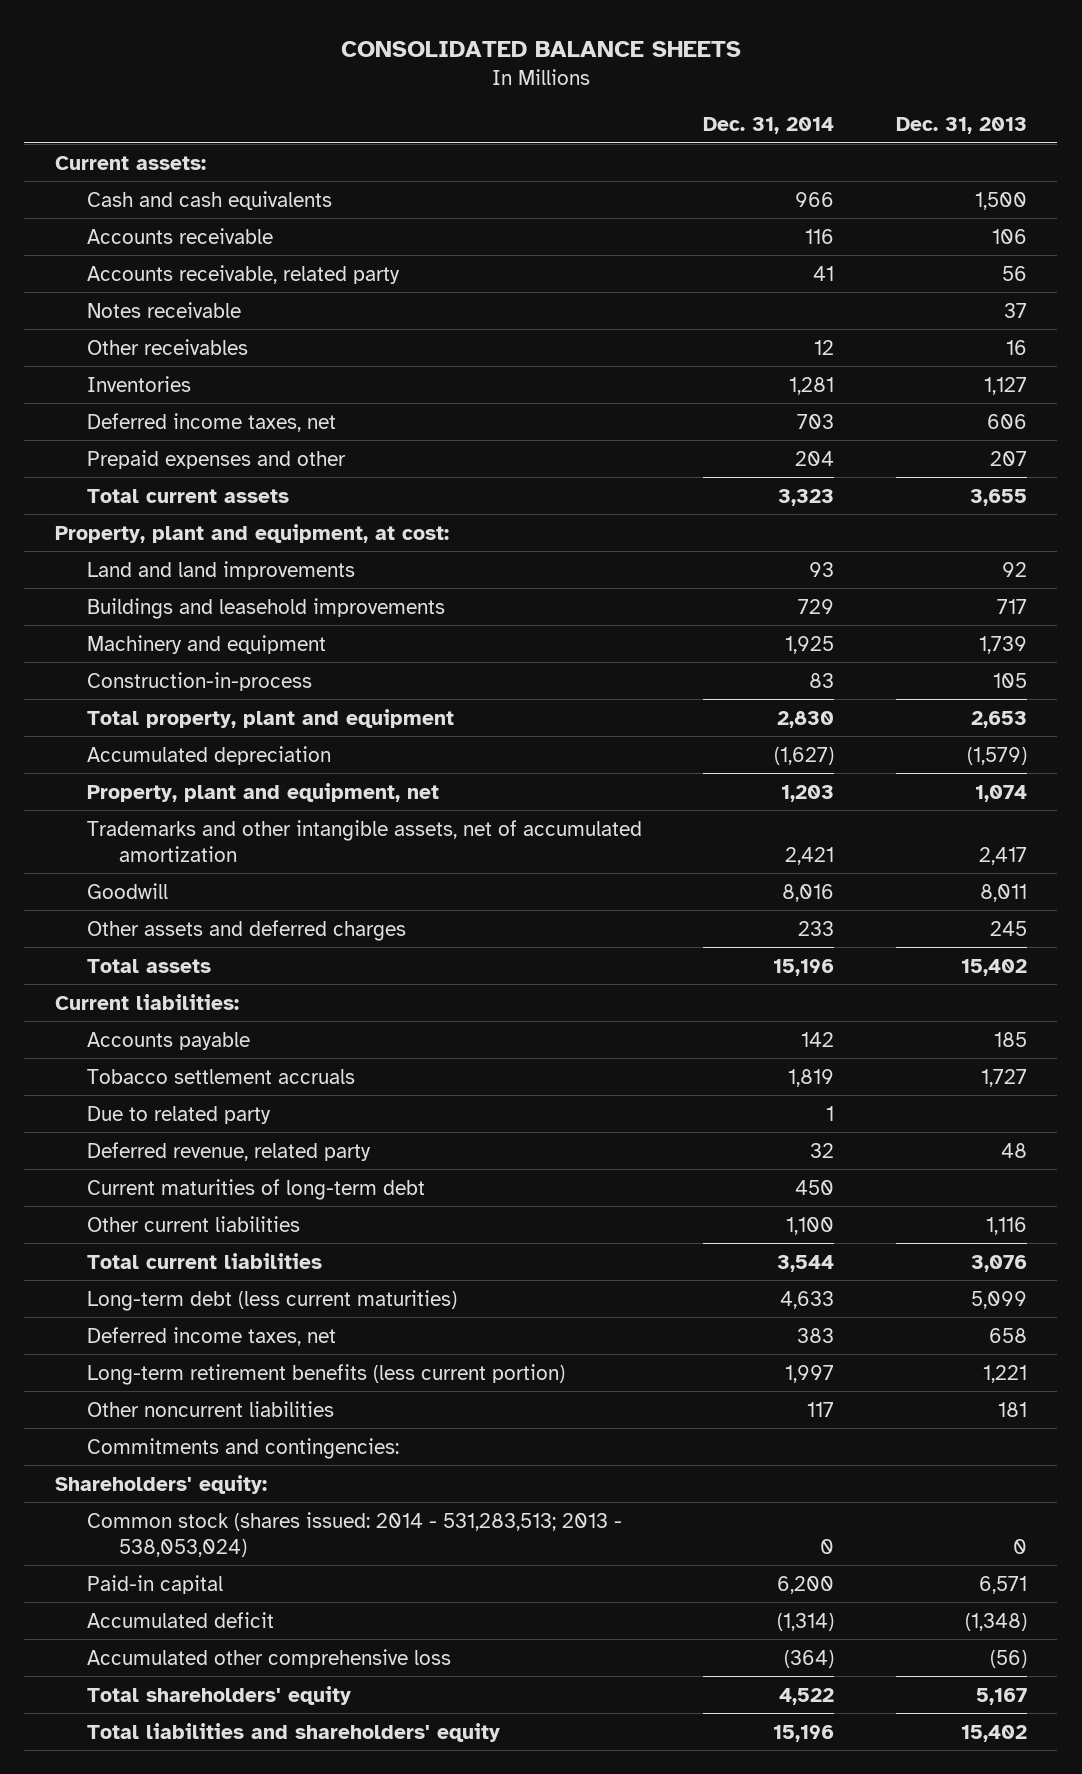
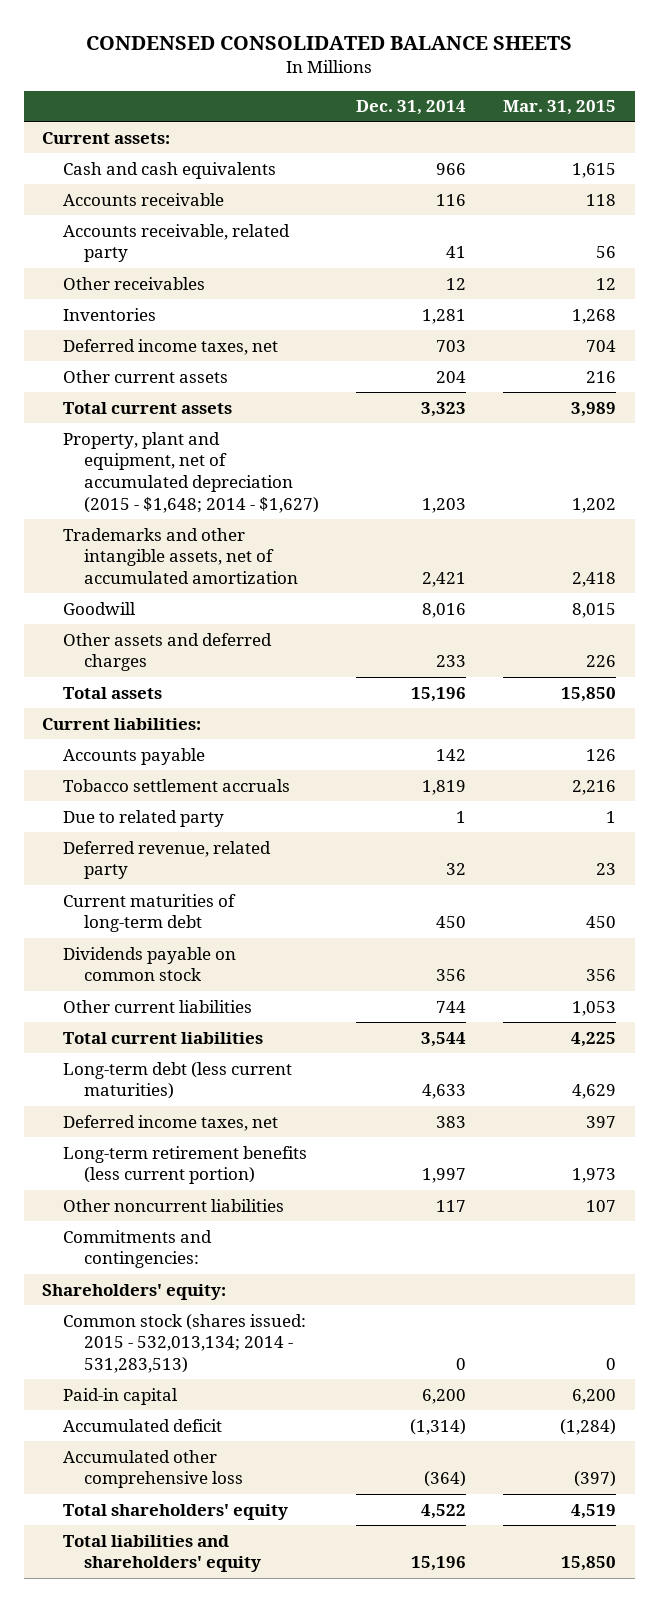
[340,40,741,57] CONSOLIDATED BALANCE SHEETS -> [86,36,573,51] CONDENSED CONSOLIDATED BALANCE SHEETS
[895,117,1027,135] Dec. 31, 2013 -> none
none -> [503,100,617,116] Mar. 31, 2015
[86,301,241,318] Notes receivable -> none
[86,449,346,469] Prepaid expenses and other -> none
none -> [62,369,228,383] Other current assets
[55,523,450,543] Property, plant and equipment, at cost: -> none
[86,560,355,580] Land and land improvements -> none
[86,597,445,619] Buildings and leasehold improvements -> none
[86,634,326,654] Machinery and equipment -> none
[86,671,312,691] Construction-in-process -> none
[86,708,454,728] Total property, plant and equipment -> none
[86,745,331,765] Accumulated depreciation -> none
[86,782,439,802] Property, plant and equipment, net -> [62,431,319,513] Property, plant and equipment, net of accumulated depreciation (2015 - $1,648; 2014 - $1,627)
none -> [62,946,236,982] Dividends payable on common stock
[786,1216,835,1235] 1,100 -> [435,1000,466,1013] 744
[86,1511,622,1557] Common stock (shares issued: 2014 - 531,283,513; 2013 - 538,053,024) -> [62,1313,306,1374] Common stock (shares issued: 2015 - 532,013,134; 2014 - 531,283,513)

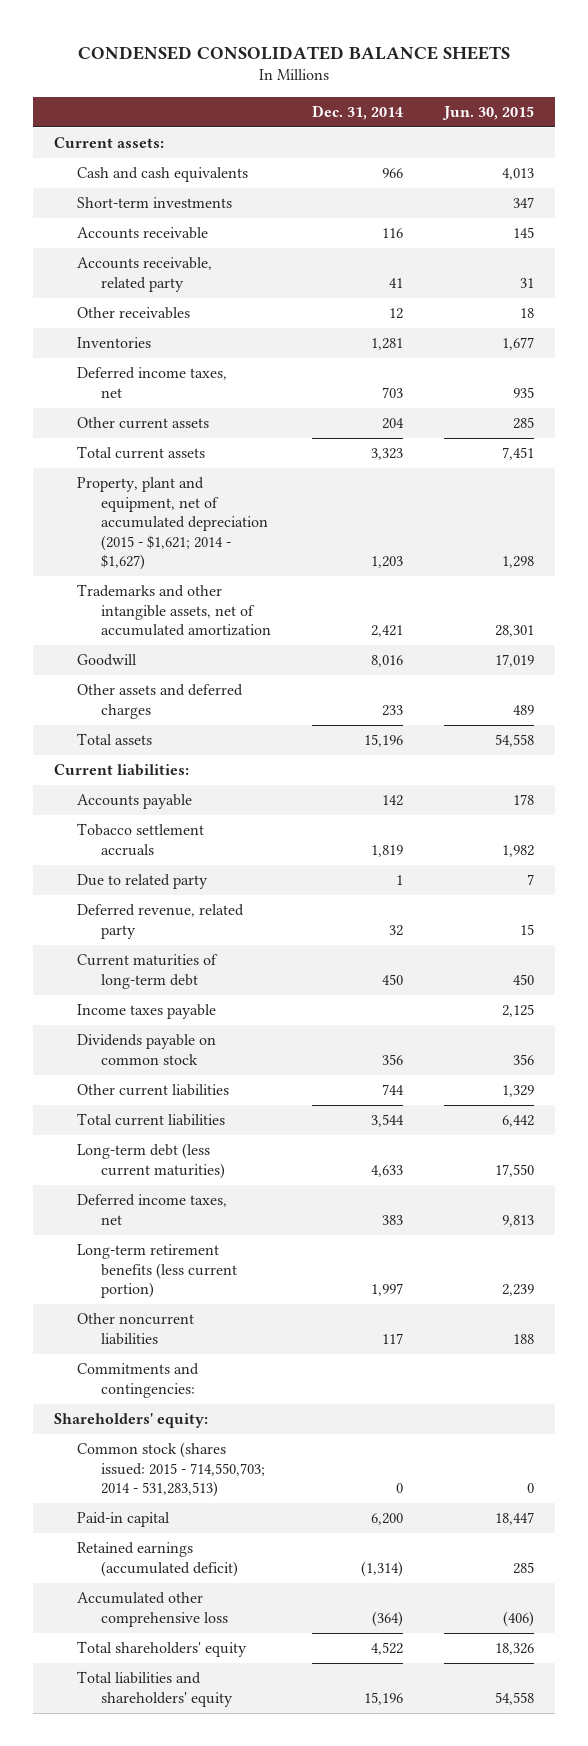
[503,100,617,116] Mar. 31, 2015 -> none
none -> [442,106,535,121] Jun. 30, 2015
none -> [77,197,233,209] Short-term investments
[62,431,319,513] Property, plant and equipment, net of accumulated depreciation (2015 - $1,648; 2014 - $1,627) -> [77,477,268,571] Property, plant and equipment, net of accumulated depreciation (2015 - $1,621; 2014 - $1,627)
none -> [77,1004,217,1020] Income taxes payable
[62,1313,306,1374] Common stock (shares issued: 2015 - 532,013,134; 2014 - 531,283,513) -> [77,1442,265,1498] Common stock (shares issued: 2015 - 714,550,703; 2014 - 531,283,513)
[62,1418,222,1432] Accumulated deficit -> [77,1542,238,1577] Retained earnings (accumulated deficit)

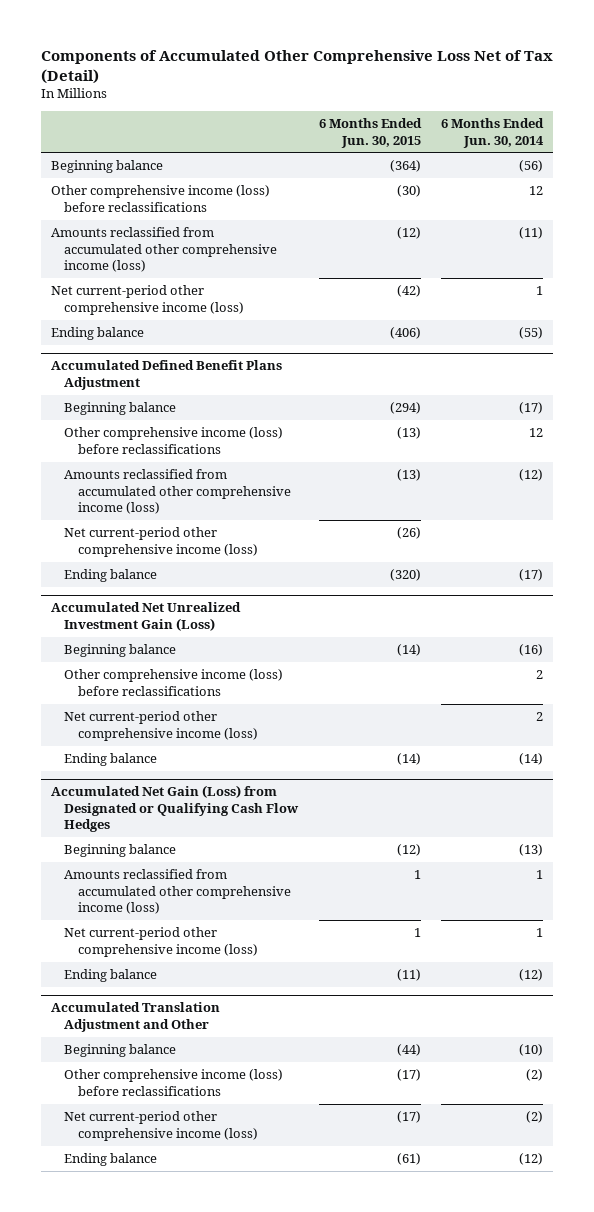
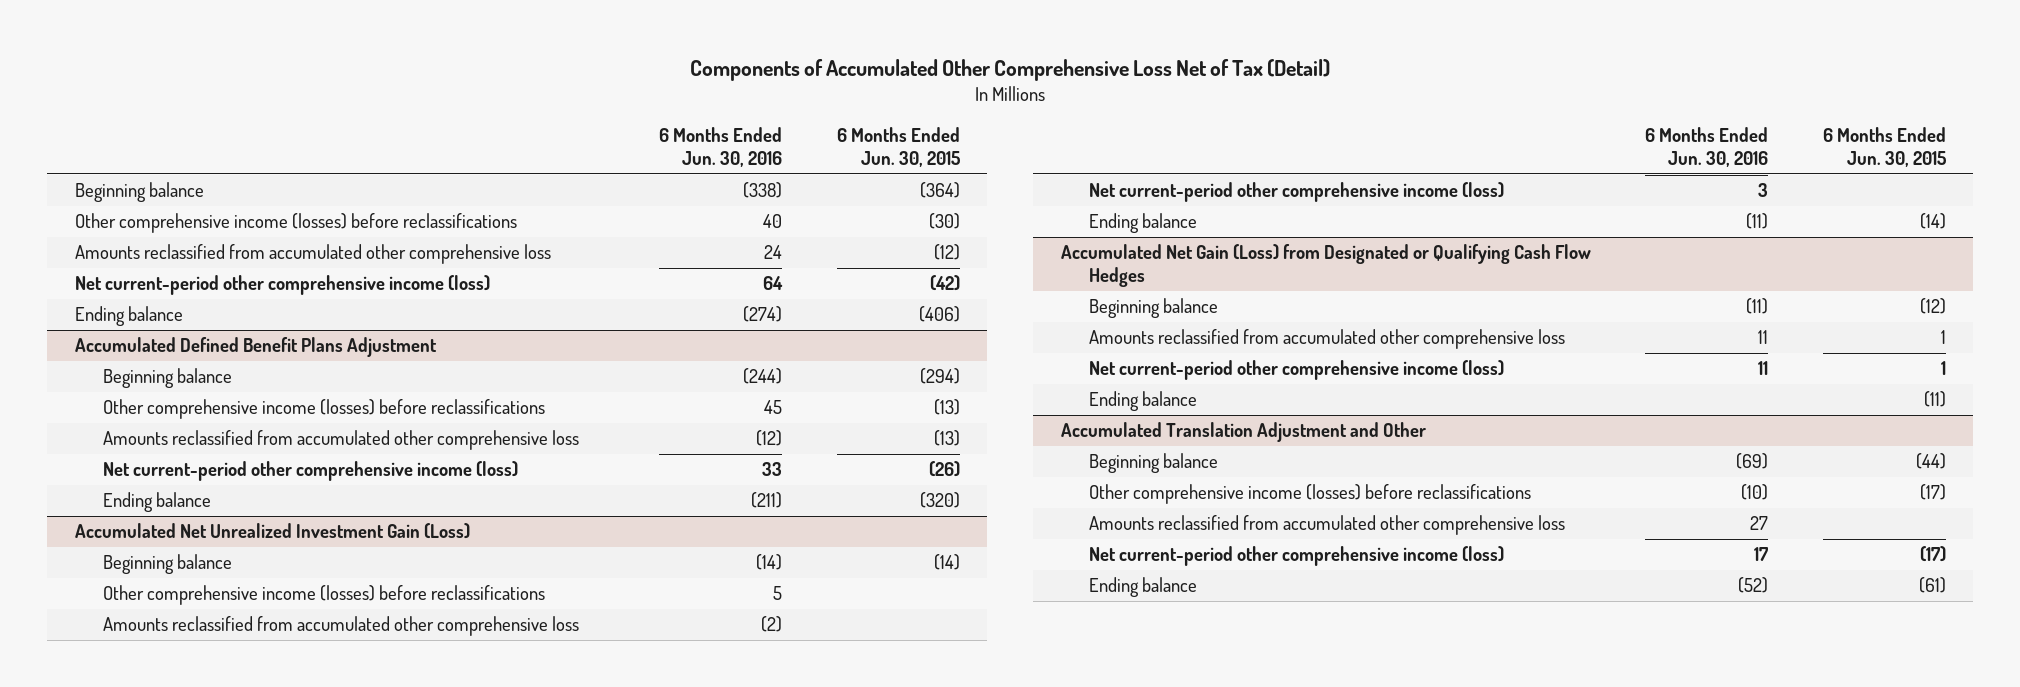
[441,118,545,148] 6 Months Ended Jun. 30, 2014 -> none
none -> [659,126,783,168] 6 Months Ended Jun. 30, 2016
[50,185,270,212] Other comprehensive income (loss) before reclassifications -> [74,213,517,234] Other comprehensive income (losses) before reclassifications
[50,227,278,273] Amounts reclassified from accumulated other comprehensive income (loss) -> [74,244,551,265] Amounts reclassified from accumulated other comprehensive loss
[64,427,284,454] Other comprehensive income (loss) before reclassifications -> [103,399,546,420] Other comprehensive income (losses) before reclassifications
[64,469,292,515] Amounts reclassified from accumulated other comprehensive income (loss) -> [103,430,580,451] Amounts reclassified from accumulated other comprehensive loss
[64,669,284,696] Other comprehensive income (loss) before reclassifications -> [103,585,546,606] Other comprehensive income (losses) before reclassifications
none -> [103,616,580,637] Amounts reclassified from accumulated other comprehensive loss
[64,869,292,915] Amounts reclassified from accumulated other comprehensive income (loss) -> [1089,329,1566,350] Amounts reclassified from accumulated other comprehensive loss
[64,1069,284,1096] Other comprehensive income (loss) before reclassifications -> [1089,484,1532,505] Other comprehensive income (losses) before reclassifications
none -> [1089,515,1566,536] Amounts reclassified from accumulated other comprehensive loss

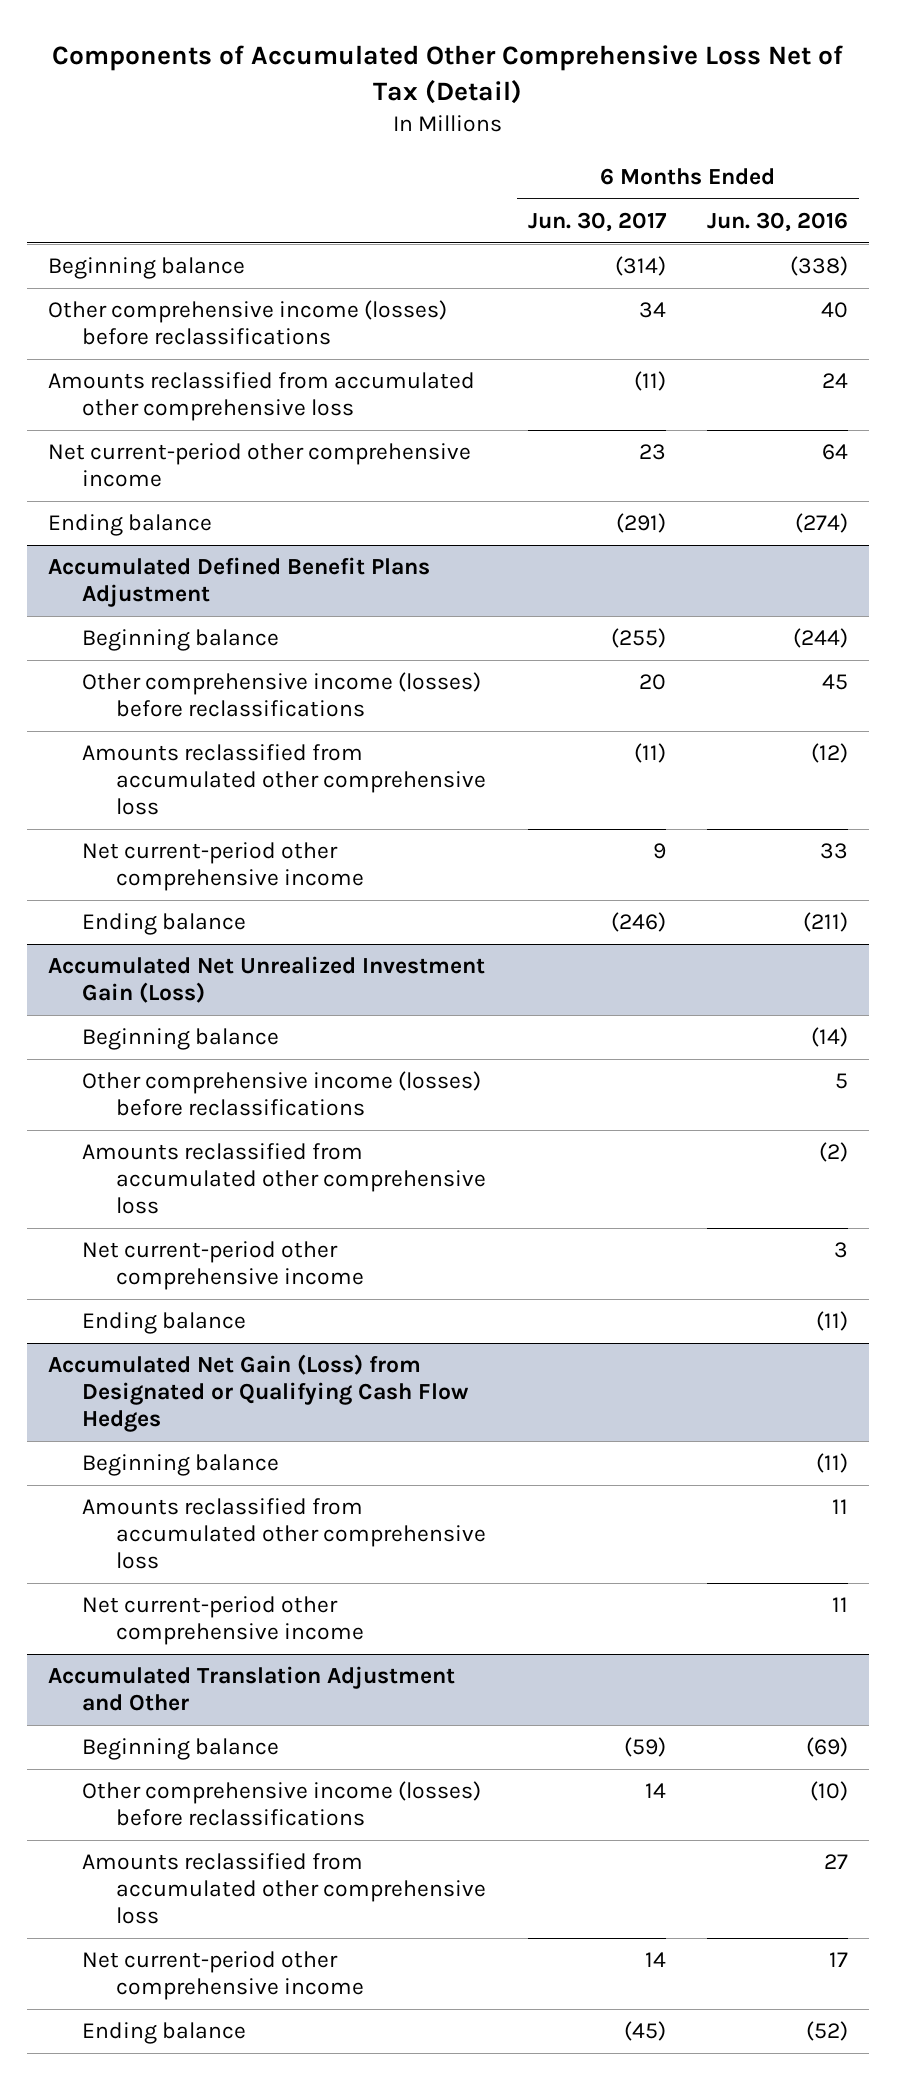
[836,126,960,168] 6 Months Ended Jun. 30, 2015 -> none
none -> [527,212,667,233] Jun. 30, 2017
[74,275,490,296] Net current-period other comprehensive income (loss) -> [48,443,472,488] Net current-period other comprehensive income
[103,461,519,482] Net current-period other comprehensive income (loss) -> [82,842,364,892] Net current-period other comprehensive income
[1089,182,1505,203] Net current-period other comprehensive income (loss) -> [82,1241,364,1291] Net current-period other comprehensive income
[1089,391,1198,412] Ending balance -> none
[1089,360,1505,381] Net current-period other comprehensive income (loss) -> [82,1596,364,1646] Net current-period other comprehensive income
[1089,546,1505,567] Net current-period other comprehensive income (loss) -> [82,1951,364,2001] Net current-period other comprehensive income

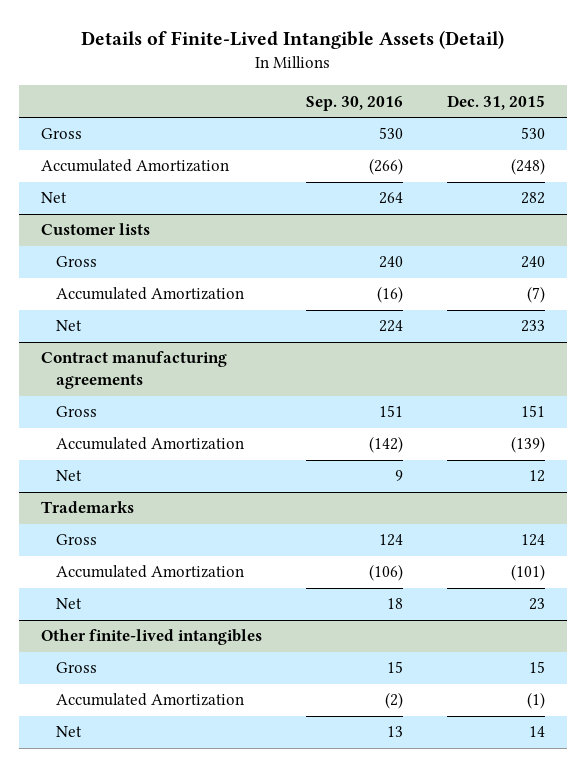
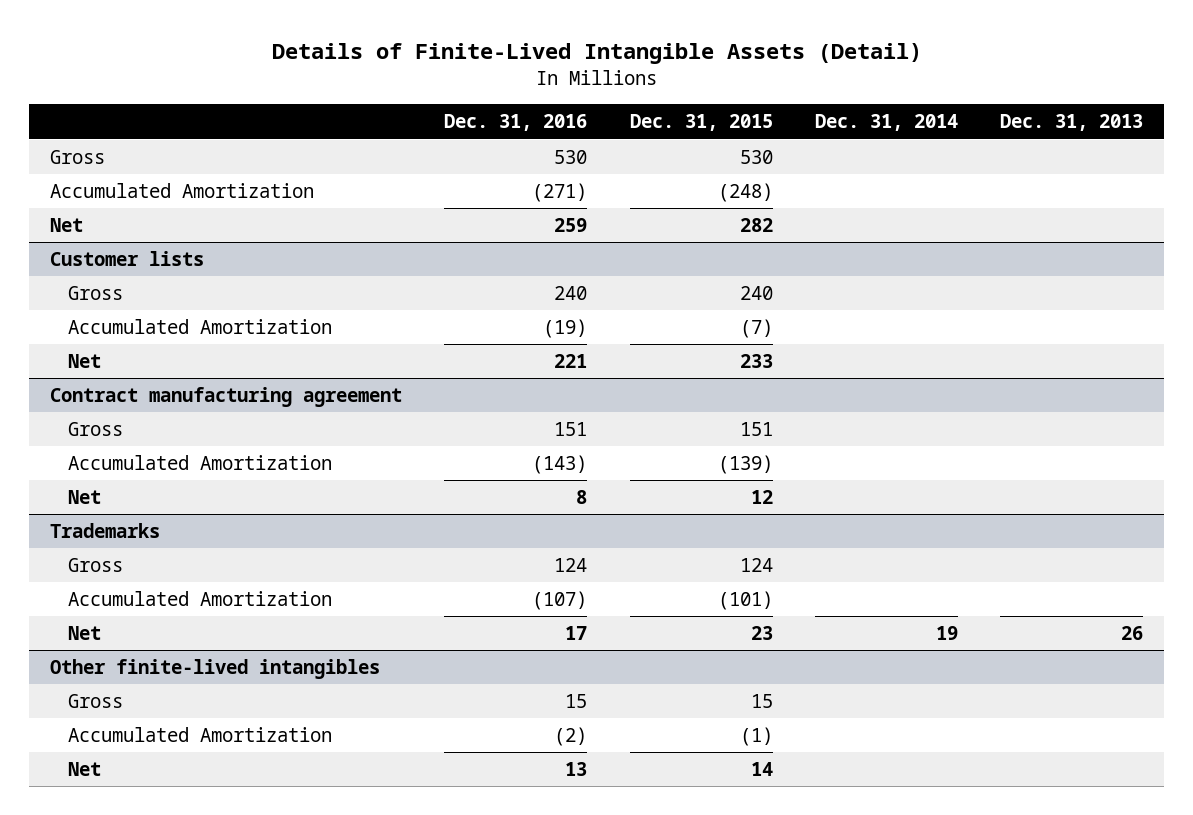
[306,95,404,111] Sep. 30, 2016 -> none
none -> [444,114,588,132] Dec. 31, 2016
none -> [814,114,958,132] Dec. 31, 2014
none -> [999,114,1143,132] Dec. 31, 2013
[40,351,227,390] Contract manufacturing agreements -> [50,387,403,408] Contract manufacturing agreement

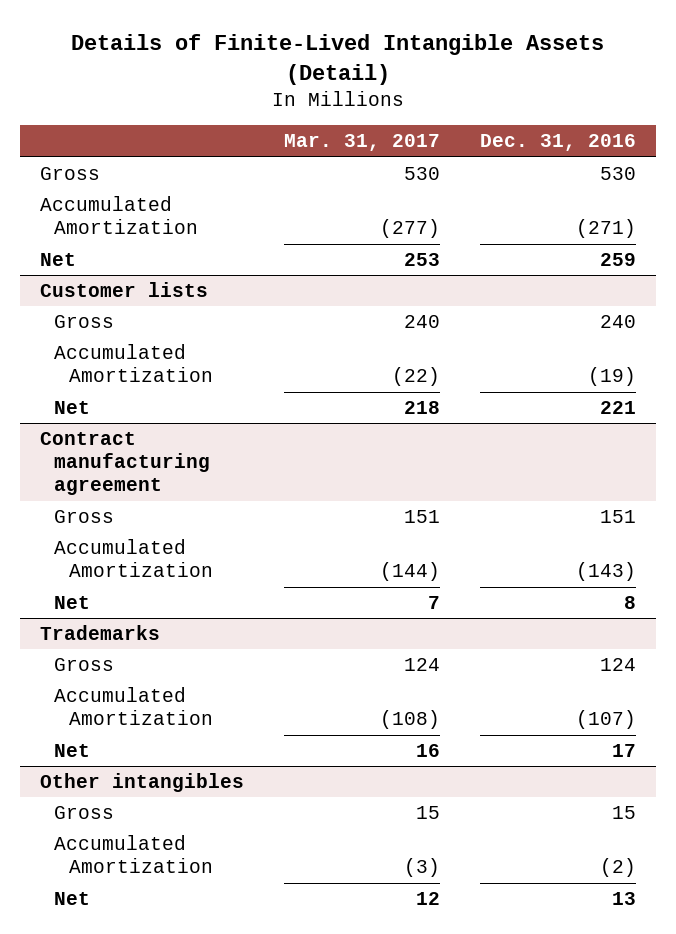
[629,114,773,132] Dec. 31, 2015 -> none
[814,114,958,132] Dec. 31, 2014 -> none
[999,114,1143,132] Dec. 31, 2013 -> none
none -> [284,134,441,152] Mar. 31, 2017
[50,659,381,680] Other finite-lived intangibles -> [40,773,245,793] Other intangibles

